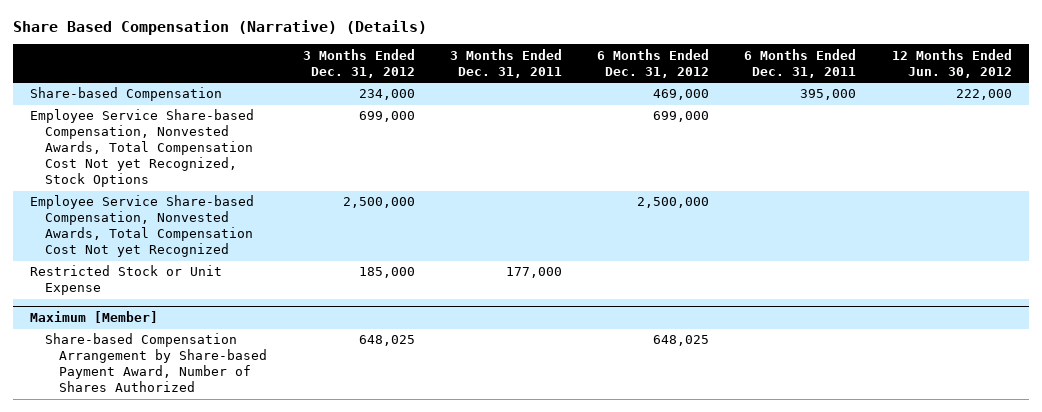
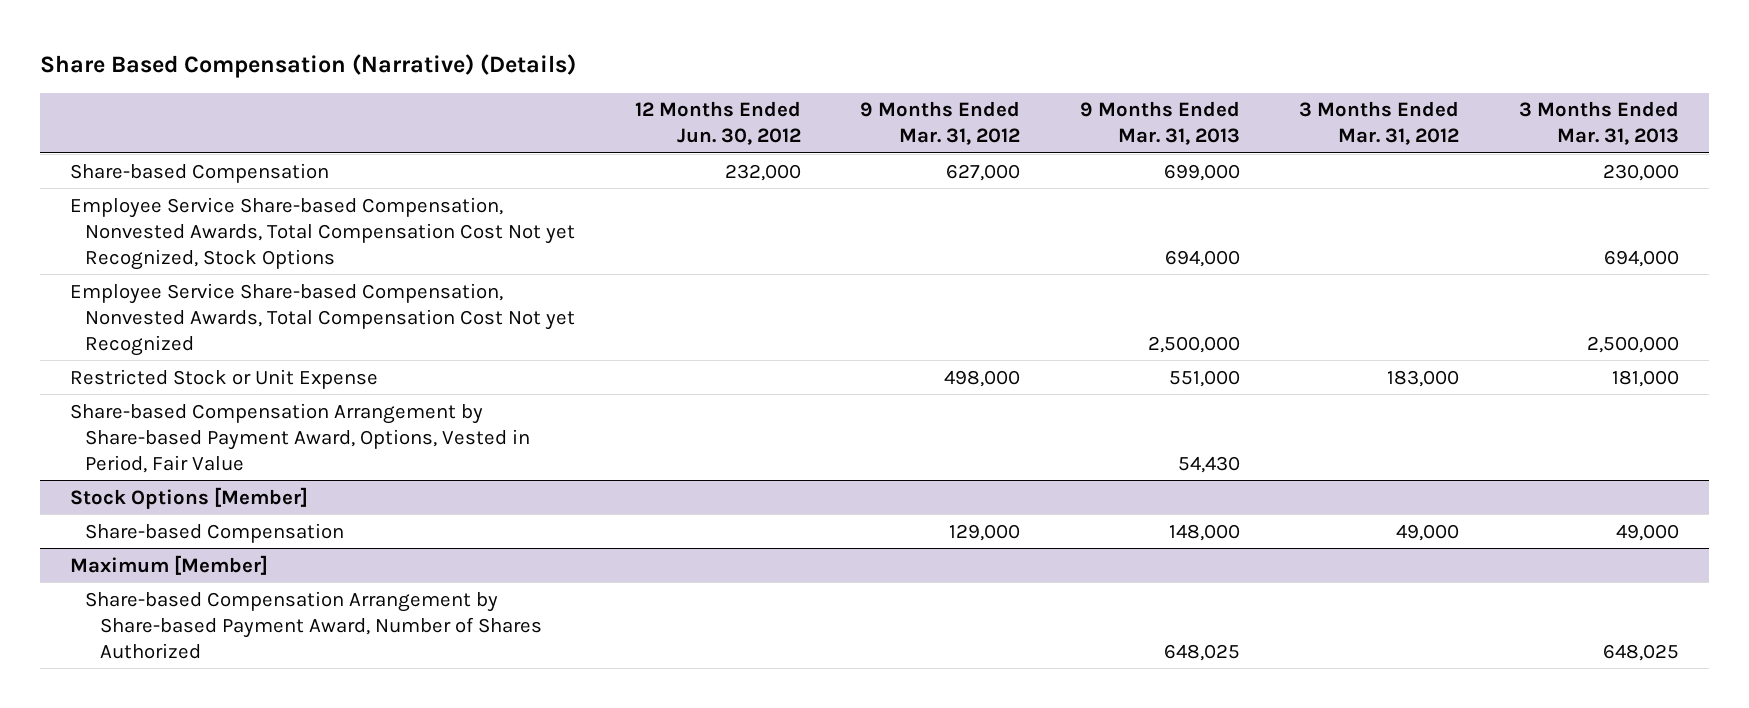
[302,48,415,78] 3 Months Ended Dec. 31, 2012 -> none
[449,48,562,78] 3 Months Ended Dec. 31, 2011 -> none
[597,48,710,78] 6 Months Ended Dec. 31, 2012 -> none
[744,48,857,78] 6 Months Ended Dec. 31, 2011 -> none
none -> [860,101,1021,146] 9 Months Ended Mar. 31, 2012
none -> [1079,101,1240,146] 9 Months Ended Mar. 31, 2013
none -> [1299,101,1460,146] 3 Months Ended Mar. 31, 2012
none -> [1518,101,1679,146] 3 Months Ended Mar. 31, 2013
[955,89,1012,101] 222,000 -> [724,163,801,181] 232,000
none -> [70,402,531,473] Share-based Compensation Arrangement by Share-based Payment Award, Options, Vested in Period, Fair Value
none -> [70,486,309,509] Stock Options [Member]
none -> [85,522,345,543] Share-based Compensation

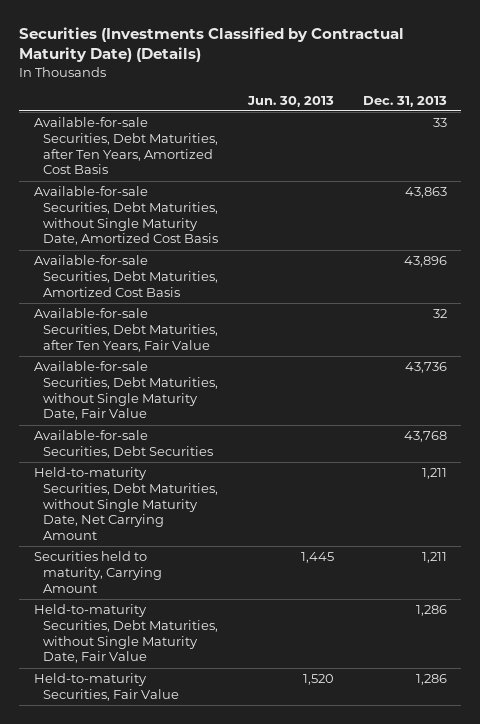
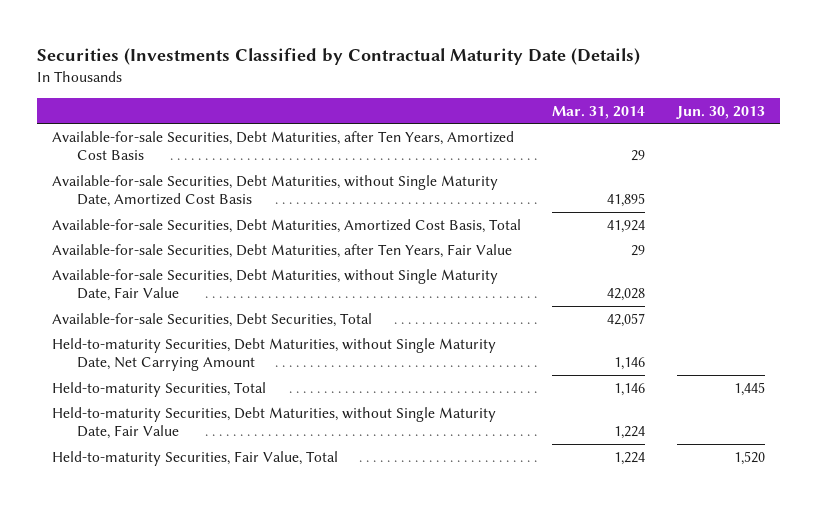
[19,27,405,63] Securities (Investments Classified by Contractual Maturity Date) (Details) -> [36,47,640,65] Securities (Investments Classified by Contractual Maturity Date (Details)
[362,95,447,107] Dec. 31, 2013 -> none
none -> [552,105,646,119] Mar. 31, 2014
[33,255,219,297] Available-for-sale Securities, Debt Maturities, Amortized Cost Basis -> [52,218,522,233] Available-for-sale Securities, Debt Maturities, Amortized Cost Basis, Total
[33,430,214,458] Available-for-sale Securities, Debt Securities -> [52,312,373,327] Available-for-sale Securities, Debt Securities, Total
[33,551,163,593] Securities held to maturity, Carrying Amount -> [52,381,267,397] Held-to-maturity Securities, Total
[33,673,180,701] Held-to-maturity Securities, Fair Value -> [52,450,339,466] Held-to-maturity Securities, Fair Value, Total

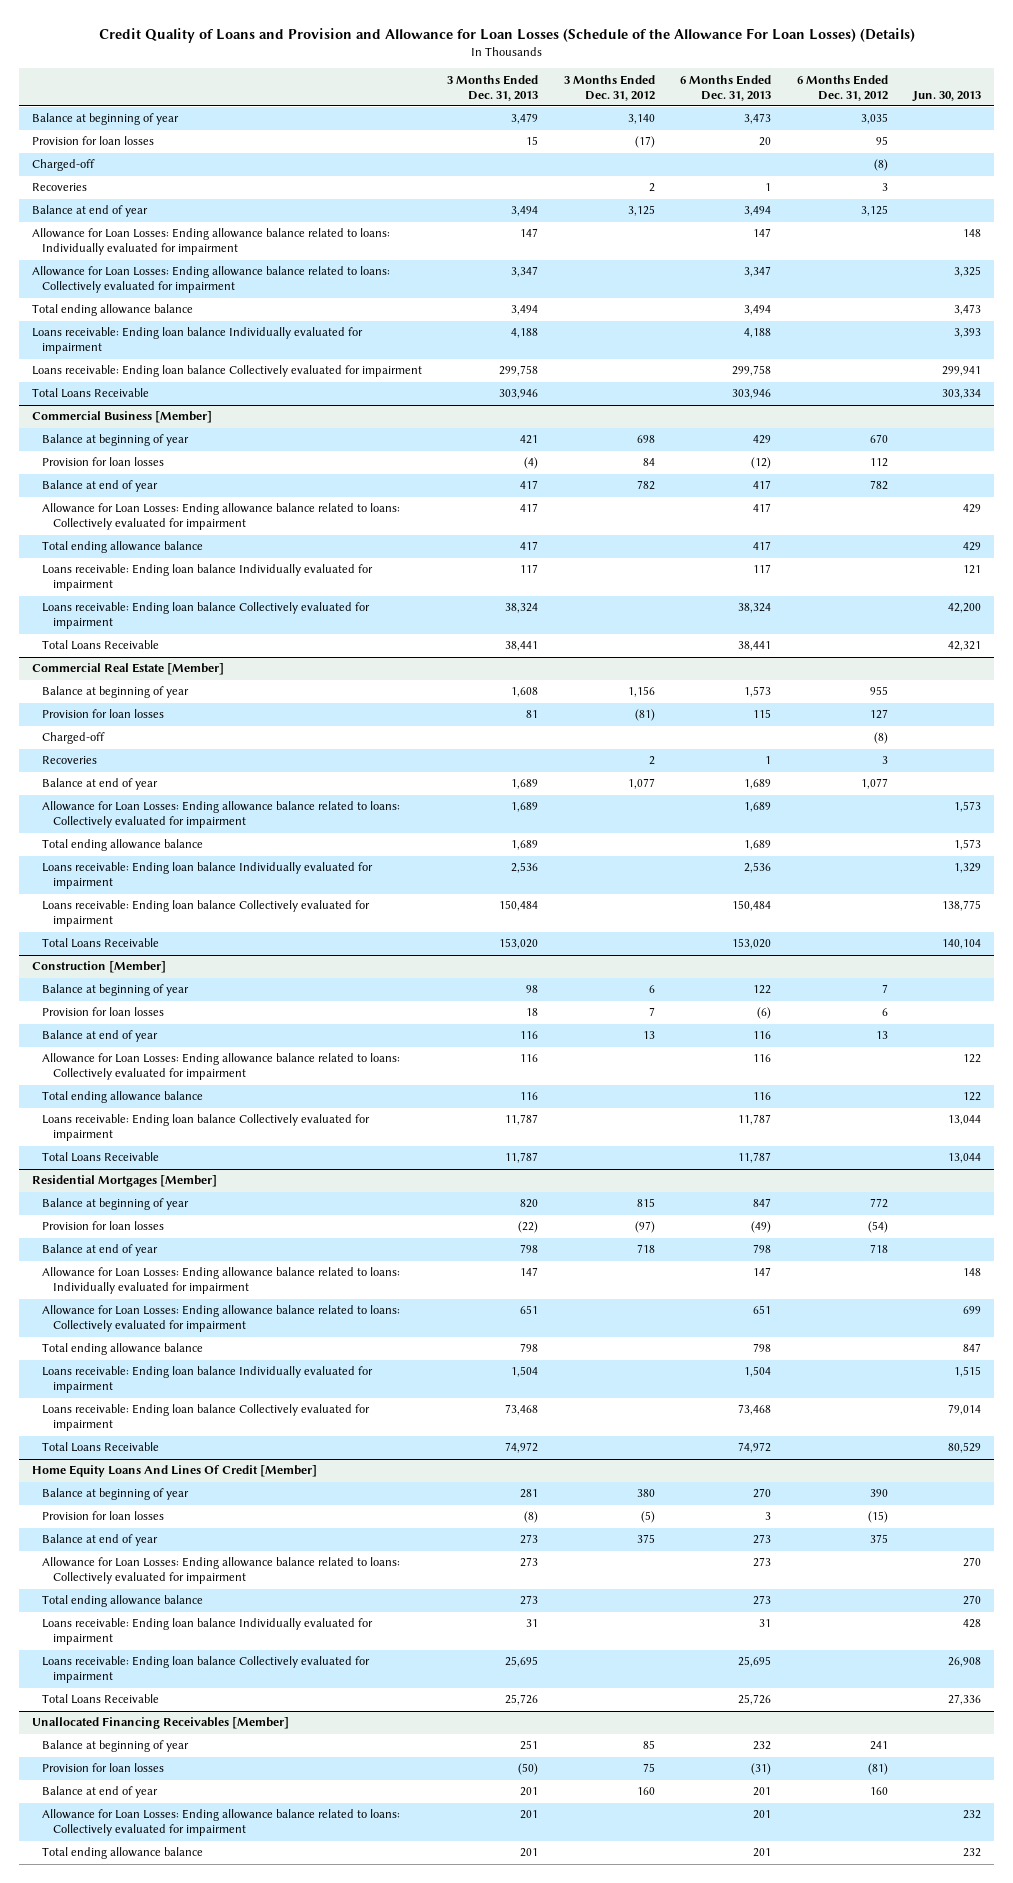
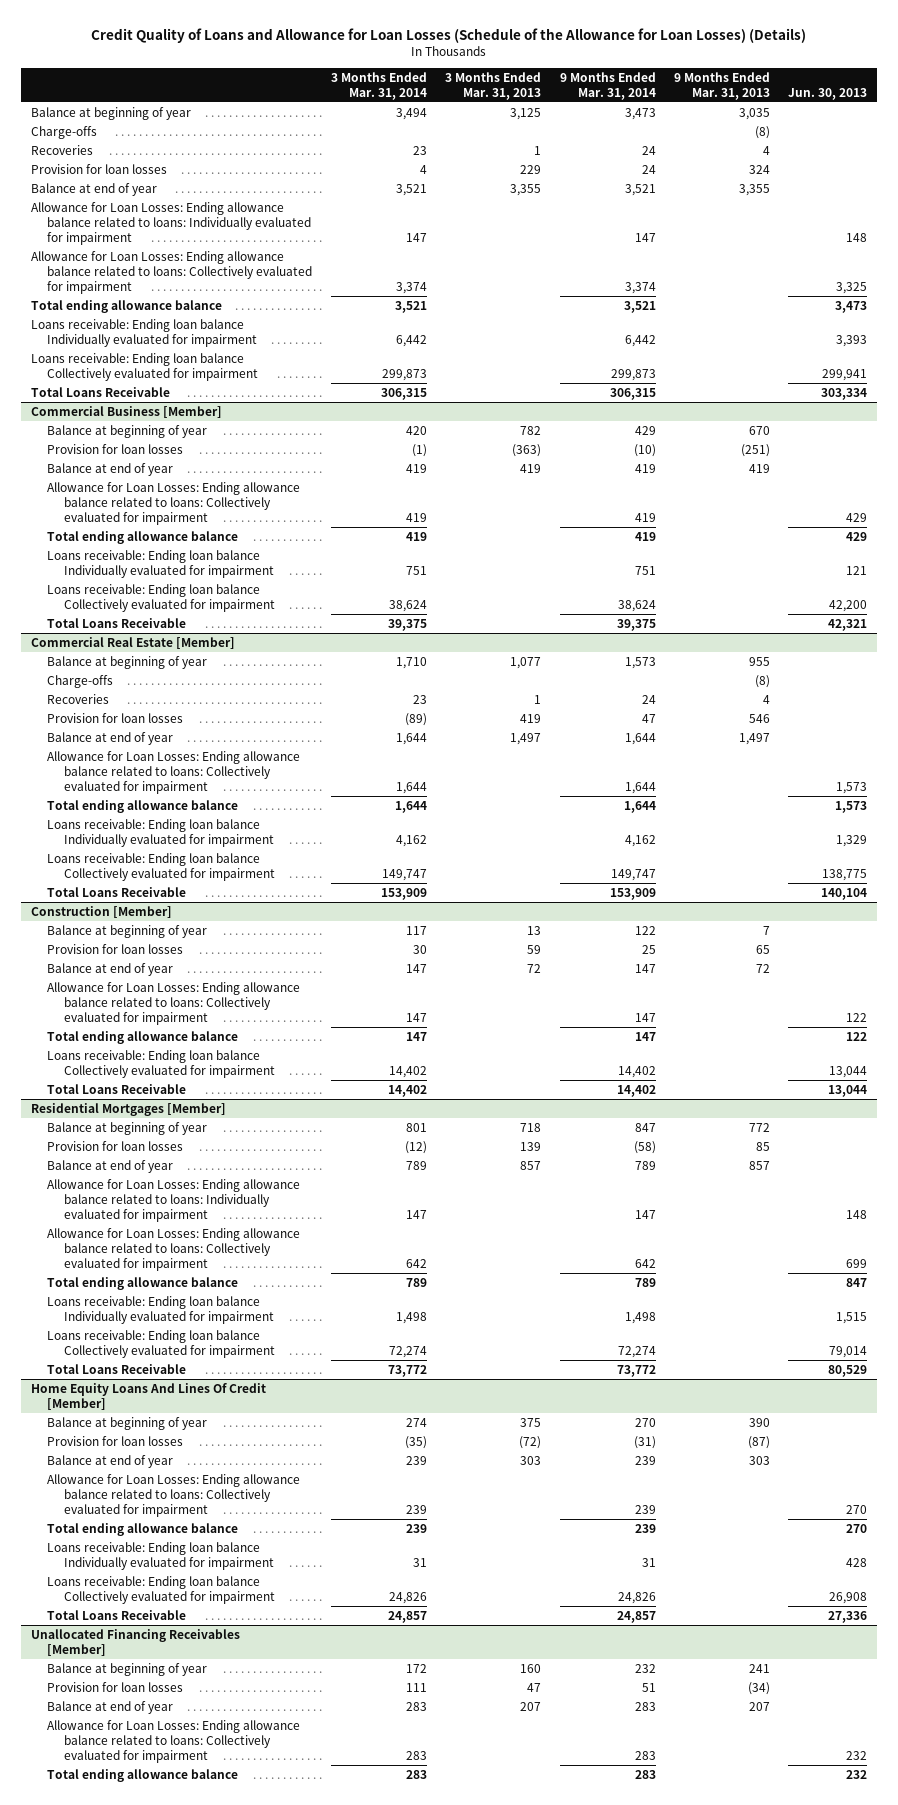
[98,27,915,43] Credit Quality of Loans and Provision and Allowance for Loan Losses (Schedule of the Allowance For Loan Losses) (Details) -> [91,27,807,43] Credit Quality of Loans and Allowance for Loan Losses (Schedule of the Allowance for Loan Losses) (Details)
[447,74,539,101] 3 Months Ended Dec. 31, 2013 -> none
[563,74,655,101] 3 Months Ended Dec. 31, 2012 -> none
[680,74,772,101] 6 Months Ended Dec. 31, 2013 -> none
[796,74,888,101] 6 Months Ended Dec. 31, 2012 -> none
none -> [330,71,427,100] 3 Months Ended Mar. 31, 2014
none -> [445,71,542,100] 3 Months Ended Mar. 31, 2013
none -> [559,71,656,100] 9 Months Ended Mar. 31, 2014
none -> [673,71,770,100] 9 Months Ended Mar. 31, 2013
[32,159,96,172] Charged-off -> [30,125,97,139] Charge-offs
[32,136,155,146] Provision for loan losses -> [30,163,167,174] Provision for loan losses
[42,732,106,745] Charged-off -> [47,674,114,688] Charge-offs
[42,709,165,719] Provision for loan losses -> [47,712,184,723] Provision for loan losses

